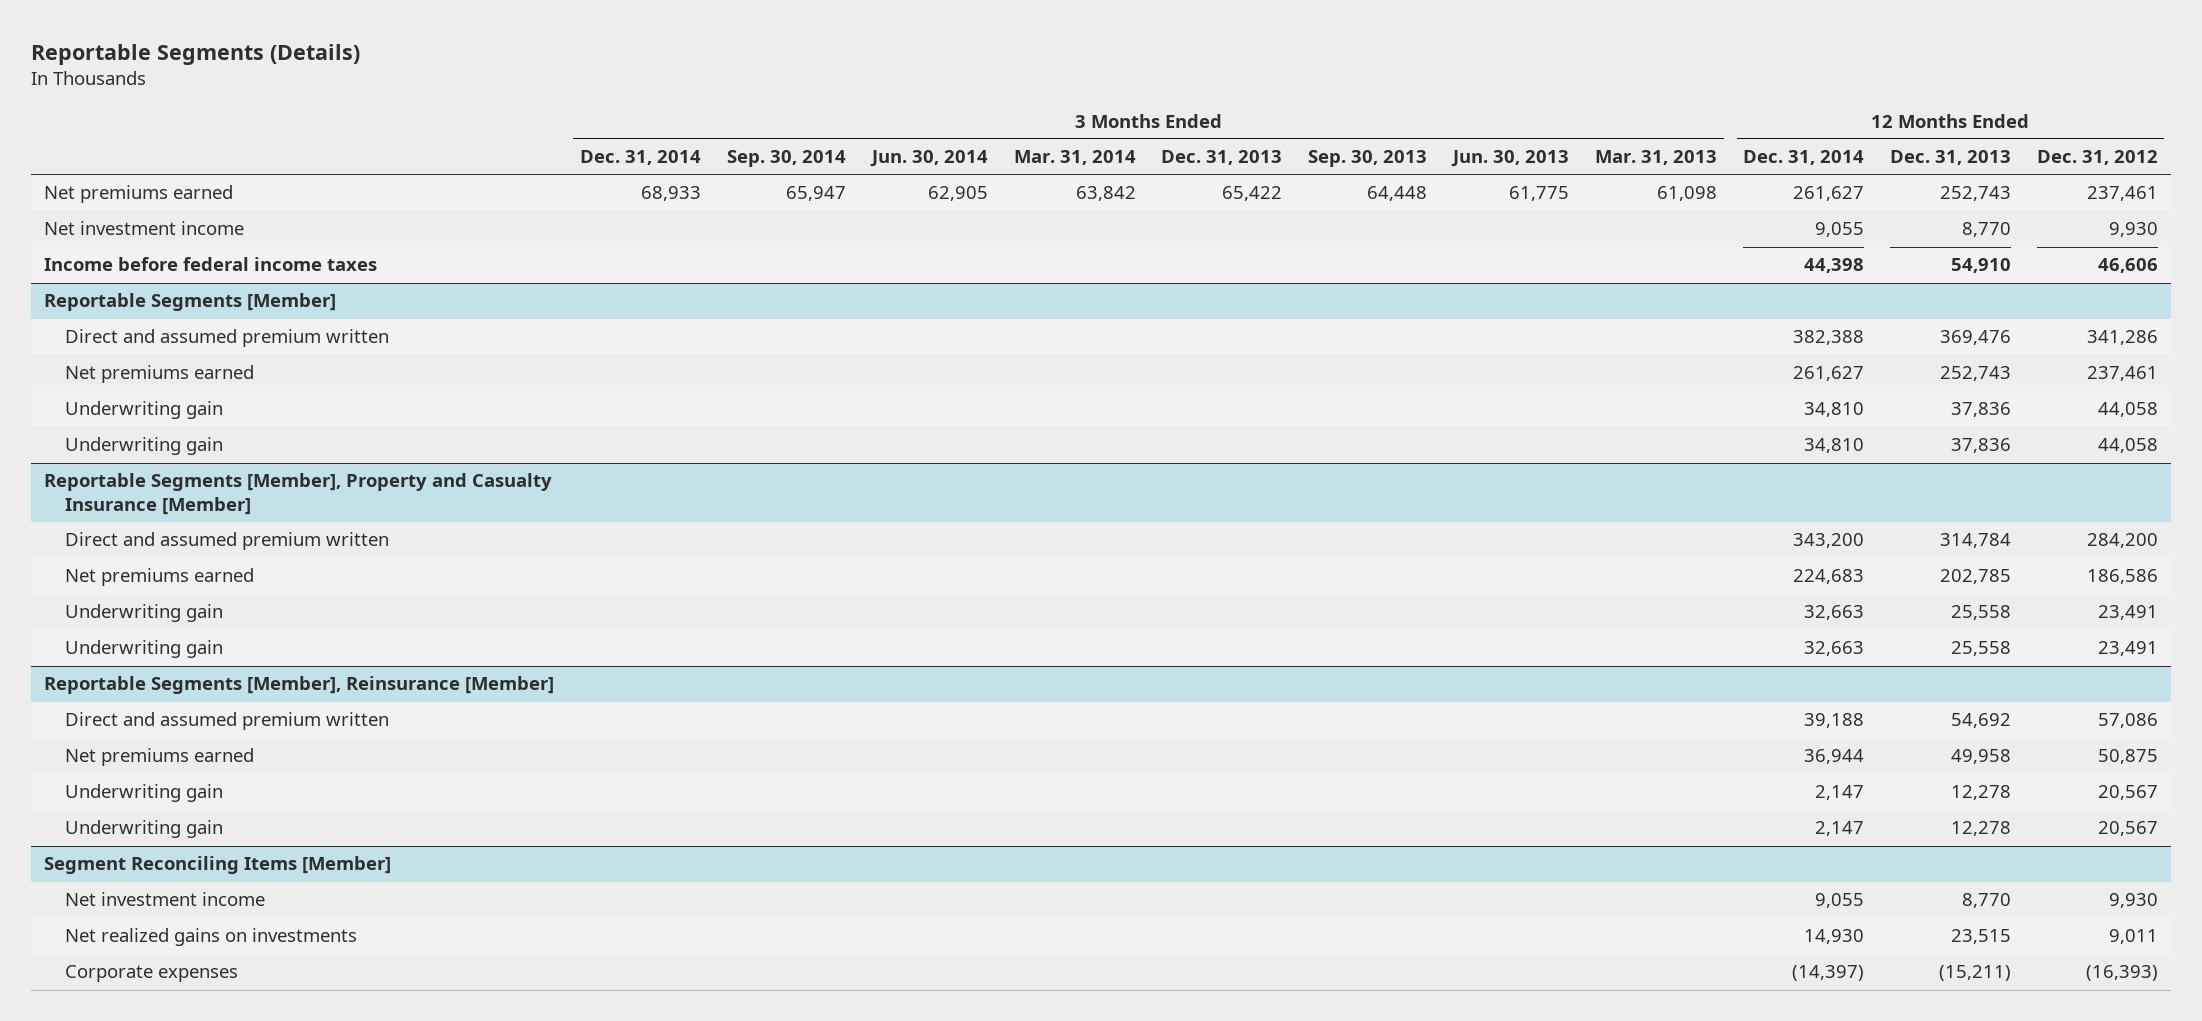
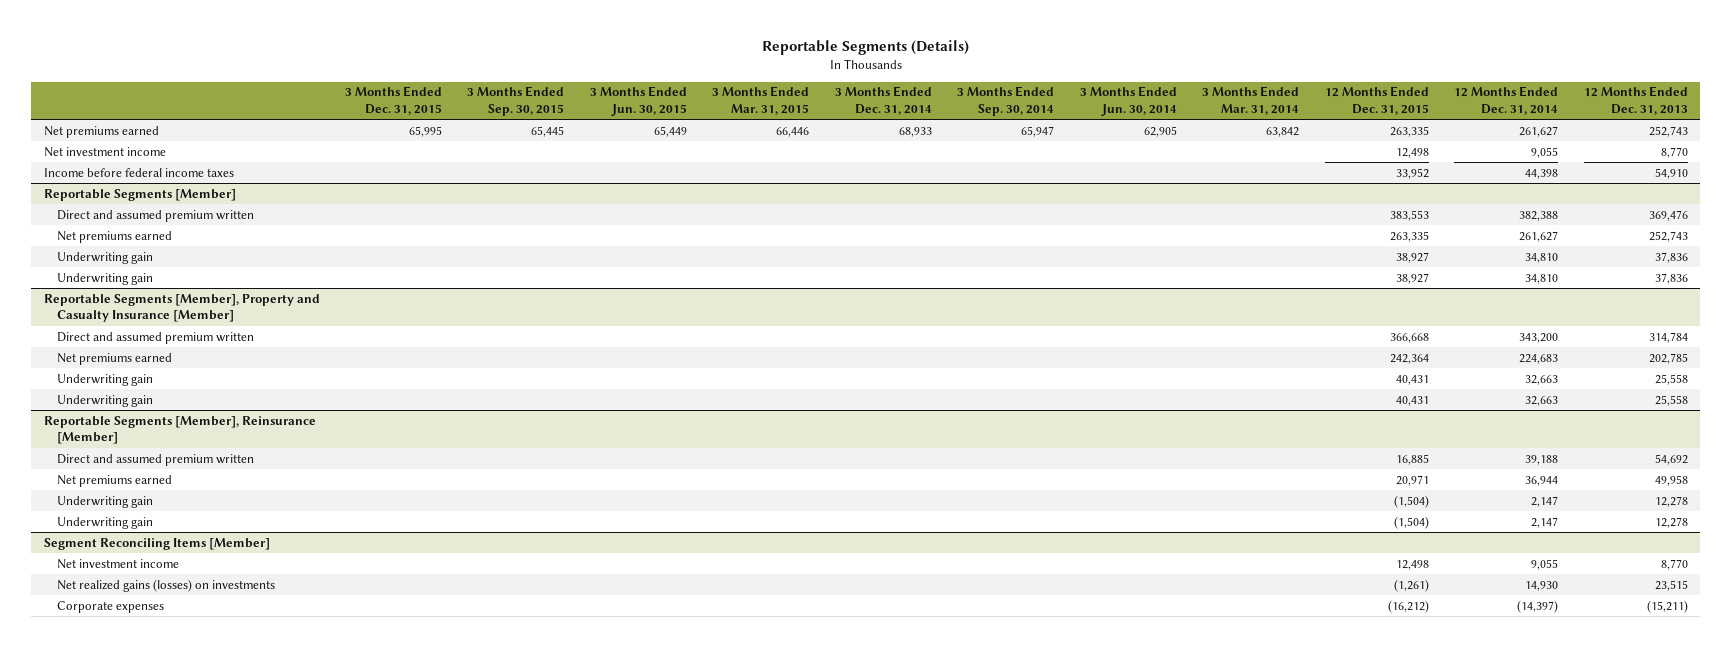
[1161,150,1283,166] Dec. 31, 2013 -> none
[1308,150,1428,168] Sep. 30, 2013 -> none
[1451,150,1570,168] Jun. 30, 2013 -> none
[1595,150,1718,166] Mar. 31, 2013 -> none
[2036,150,2158,166] Dec. 31, 2012 -> none
none -> [345,86,443,115] 3 Months Ended Dec. 31, 2015
none -> [467,86,565,116] 3 Months Ended Sep. 30, 2015
none -> [589,86,687,116] 3 Months Ended Jun. 30, 2015
none -> [712,86,810,115] 3 Months Ended Mar. 31, 2015
none -> [1324,86,1429,115] 12 Months Ended Dec. 31, 2015
[64,928,357,947] Net realized gains on investments -> [57,578,276,592] Net realized gains (losses) on investments

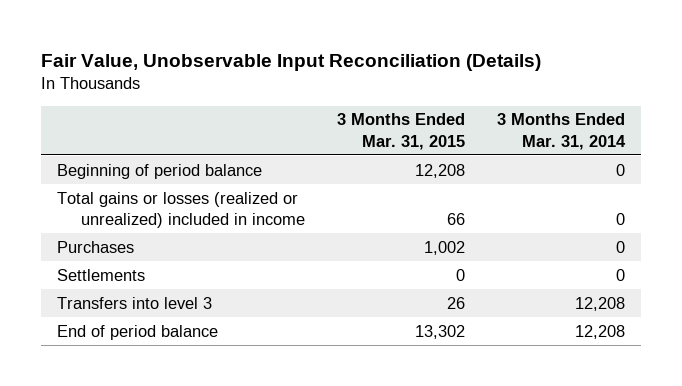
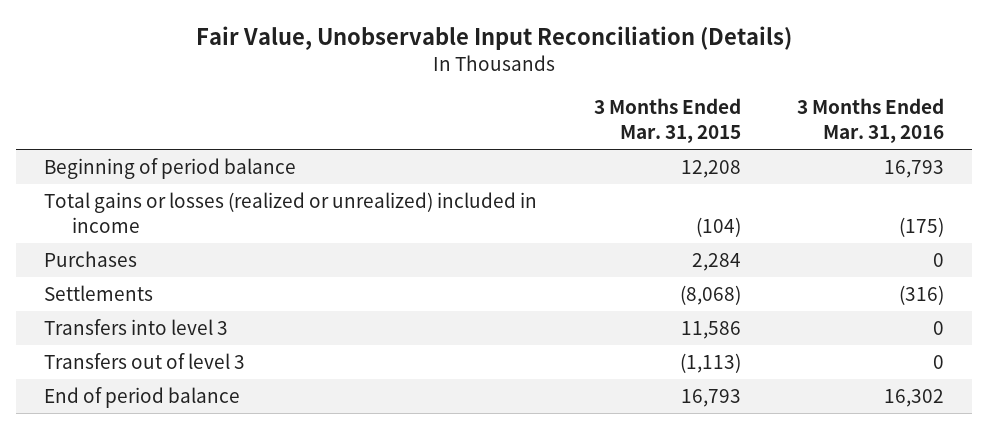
[497,113,627,150] 3 Months Ended Mar. 31, 2014 -> none
none -> [797,98,945,144] 3 Months Ended Mar. 31, 2016
[447,212,466,225] 66 -> [695,216,741,237] (104)
[424,240,466,255] 1,002 -> [691,253,741,272] 2,284
[456,268,466,281] 0 -> [679,285,741,306] (8,068)
[447,296,466,309] 26 -> [680,321,741,340] 11,586
none -> [44,353,246,370] Transfers out of level 3
[415,324,466,339] 13,302 -> [680,389,741,408] 16,793

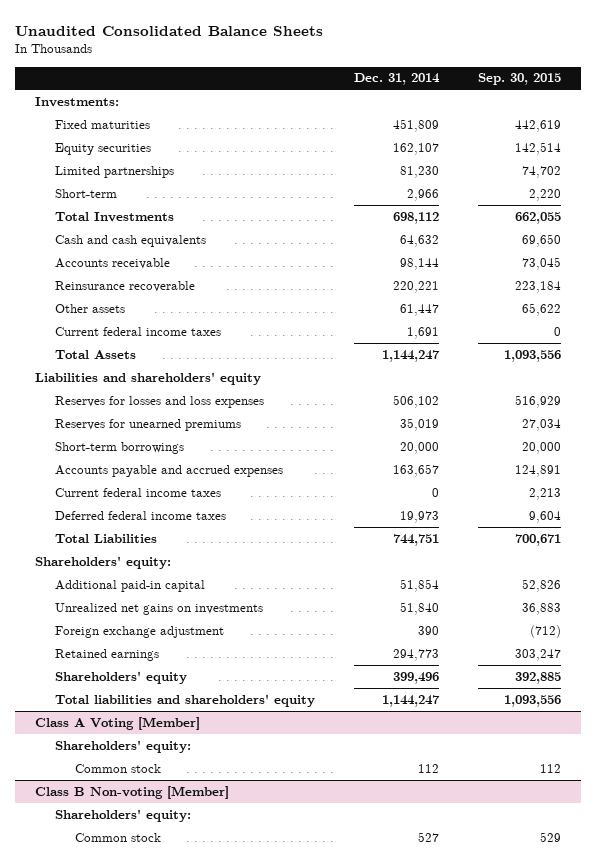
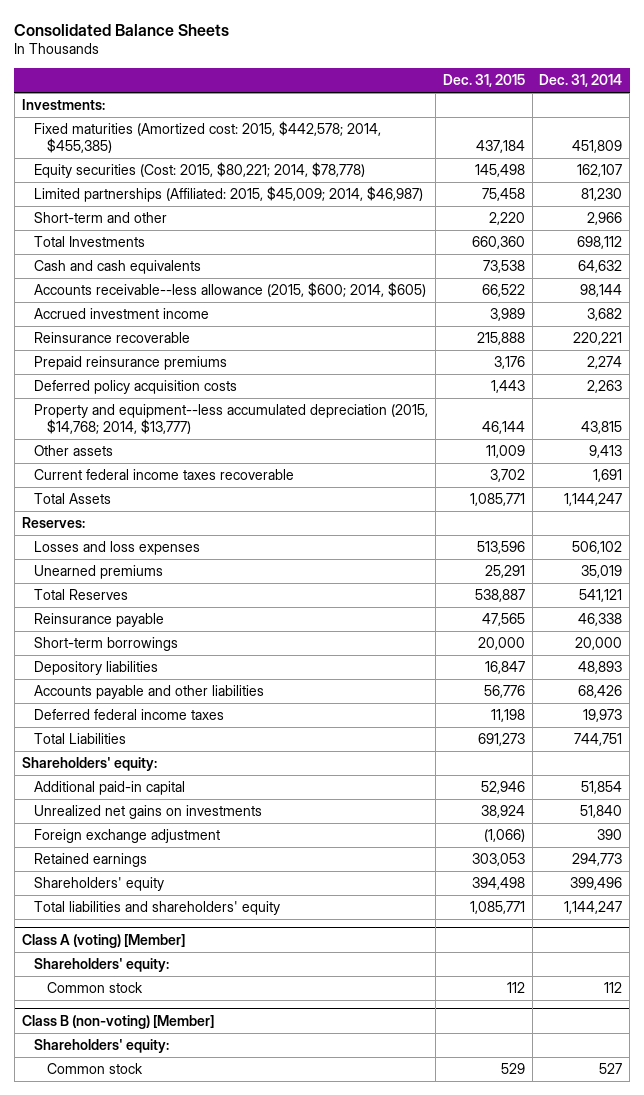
[15,25,324,36] Unaudited Consolidated Balance Sheets -> [14,23,230,36] Consolidated Balance Sheets
[478,73,562,86] Sep. 30, 2015 -> none
none -> [442,74,525,88] Dec. 31, 2015
[54,119,150,129] Fixed maturities -> [34,120,382,154] Fixed maturities (Amortized cost: 2015, $442,578; 2014, $455,385)
[54,142,151,155] Equity securities -> [34,161,366,178] Equity securities (Cost: 2015, $80,221; 2014, $78,778)
[54,165,174,178] Limited partnerships -> [34,185,424,202] Limited partnerships (Affiliated: 2015, $45,009; 2014, $46,987)
[54,188,117,198] Short-term -> [34,211,168,223] Short-term and other
[54,257,170,269] Accounts receivable -> [34,281,427,297] Accounts receivable--less allowance (2015, $600; 2014, $605)
none -> [34,307,210,319] Accrued investment income
none -> [34,355,228,370] Prepaid reinsurance premiums
none -> [34,379,238,394] Deferred policy acquisition costs
none -> [34,403,429,435] Property and equipment--less accumulated depreciation (2015, $14,768; 2014, $13,777)
[400,303,440,316] 61,447 -> [589,444,623,458] 9,413
[54,326,221,336] Current federal income taxes -> [34,468,295,480] Current federal income taxes recoverable
[34,371,261,385] Liabilities and shareholders' equity -> none
none -> [21,516,85,528] Reserves:
[54,395,264,408] Reserves for losses and loss expenses -> [34,540,201,555] Losses and loss expenses
[54,418,241,431] Reserves for unearned premiums -> [34,564,164,579] Unearned premiums
none -> [34,588,129,600] Total Reserves
none -> [34,612,165,627] Reinsurance payable
[54,487,221,497] Current federal income taxes -> none
none -> [34,660,159,675] Depository liabilities
[54,464,283,477] Accounts payable and accrued expenses -> [34,684,265,699] Accounts payable and other liabilities
[393,463,440,477] 163,657 -> [578,684,623,698] 68,426
[34,716,200,730] Class A Voting [Member] -> [21,933,185,948] Class A (voting) [Member]
[34,785,229,799] Class B Non-voting [Member] -> [21,1014,214,1029] Class B (non-voting) [Member]

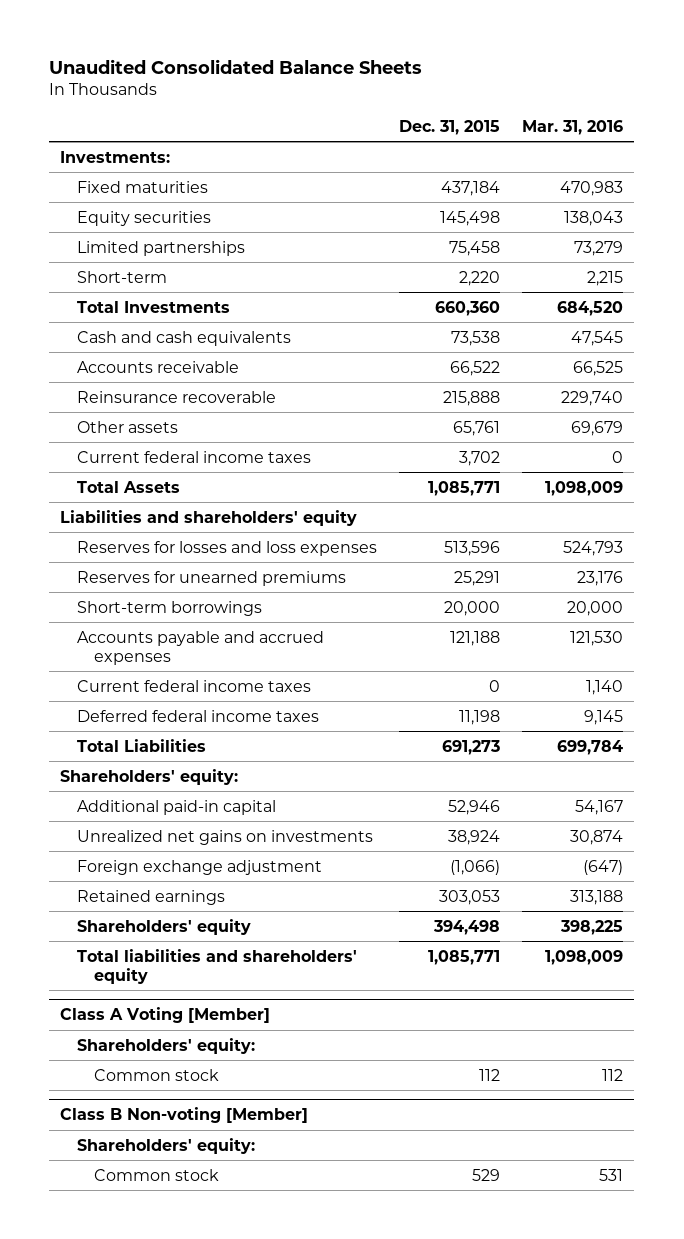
[14,23,230,36] Consolidated Balance Sheets -> [49,58,423,74] Unaudited Consolidated Balance Sheets
[539,74,623,88] Dec. 31, 2014 -> none
none -> [522,119,624,135] Mar. 31, 2016
[34,120,382,154] Fixed maturities (Amortized cost: 2015, $442,578; 2014, $455,385) -> [77,180,209,193] Fixed maturities
[34,161,366,178] Equity securities (Cost: 2015, $80,221; 2014, $78,778) -> [77,210,212,226] Equity securities
[34,185,424,202] Limited partnerships (Affiliated: 2015, $45,009; 2014, $46,987) -> [77,240,246,256] Limited partnerships
[34,211,168,223] Short-term and other -> [77,270,168,283] Short-term
[34,307,210,319] Accrued investment income -> none
[34,281,427,297] Accounts receivable--less allowance (2015, $600; 2014, $605) -> [77,360,240,373] Accounts receivable
[34,355,228,370] Prepaid reinsurance premiums -> none
[34,379,238,394] Deferred policy acquisition costs -> none
[34,403,429,435] Property and equipment--less accumulated depreciation (2015, $14,768; 2014, $13,777) -> none
[485,444,525,458] 11,009 -> [453,420,501,436] 65,761
[34,468,295,480] Current federal income taxes recoverable -> [77,450,312,463] Current federal income taxes
[21,516,85,528] Reserves: -> none
[34,588,129,600] Total Reserves -> none
[34,612,165,627] Reinsurance payable -> none
none -> [60,509,358,526] Liabilities and shareholders' equity
[34,540,201,555] Losses and loss expenses -> [77,540,378,556] Reserves for losses and loss expenses
[34,564,164,579] Unearned premiums -> [77,570,347,586] Reserves for unearned premiums
[34,660,159,675] Depository liabilities -> none
[34,684,265,699] Accounts payable and other liabilities -> [77,630,325,665] Accounts payable and accrued expenses
[483,684,525,698] 56,776 -> [450,630,501,646] 121,188
none -> [77,679,312,692] Current federal income taxes
[21,933,185,948] Class A (voting) [Member] -> [60,1007,271,1024] Class A Voting [Member]
[21,1014,214,1029] Class B (non-voting) [Member] -> [60,1107,309,1124] Class B Non-voting [Member]

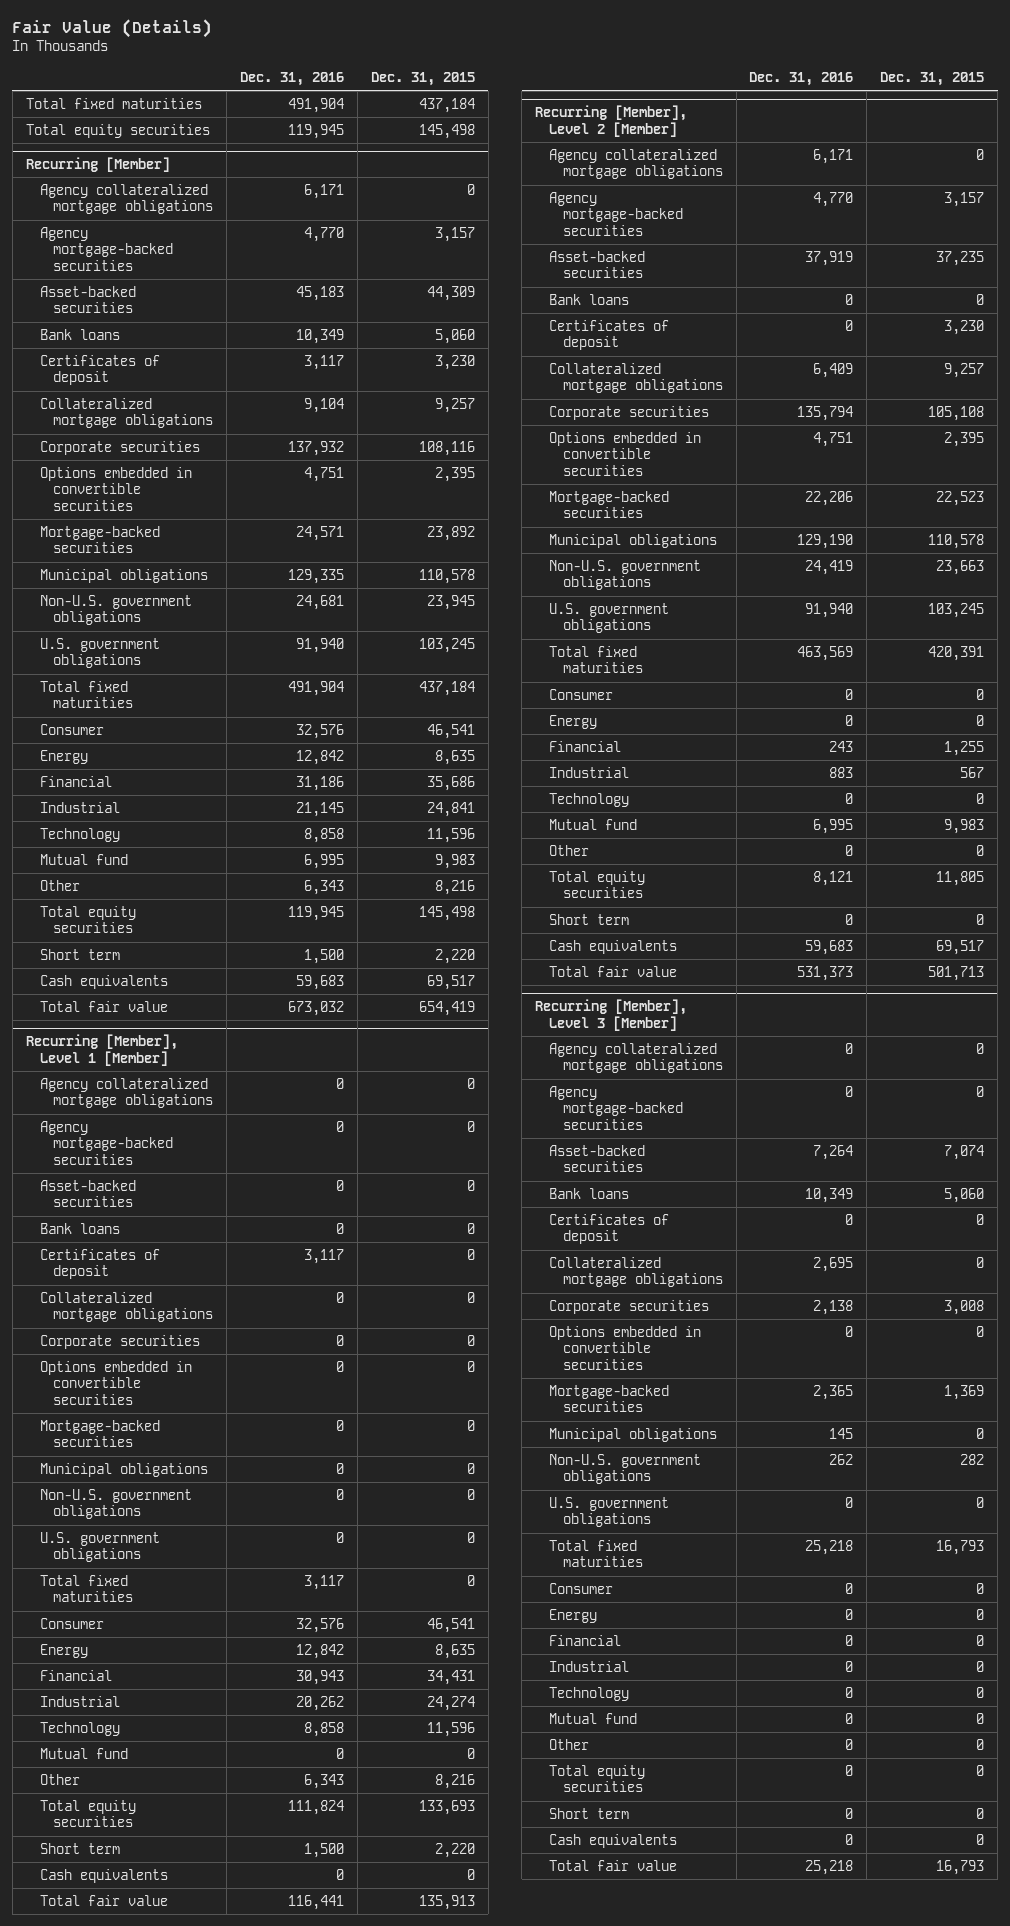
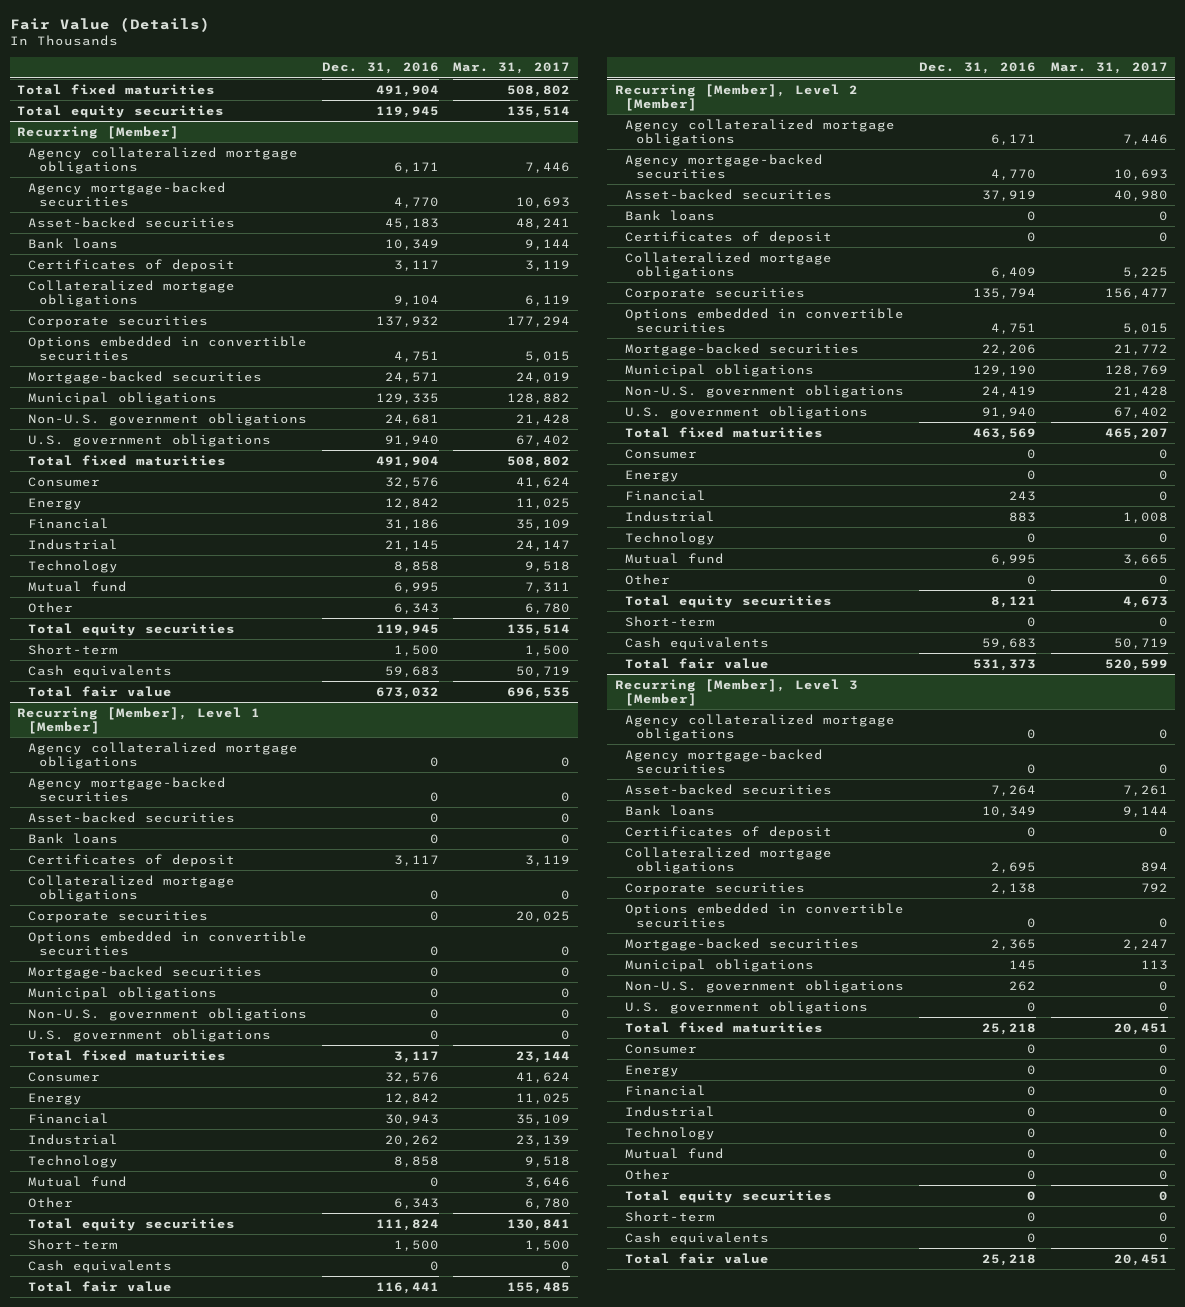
[371,72,476,87] Dec. 31, 2015 -> none
none -> [453,62,571,75] Mar. 31, 2017
[39,948,120,960] Short term -> [27,643,118,655] Short-term
[39,1842,120,1854] Short term -> [27,1238,118,1250] Short-term
[548,913,629,925] Short term -> [625,615,716,627] Short-term
[548,1807,629,1819] Short term -> [625,1210,716,1222] Short-term

